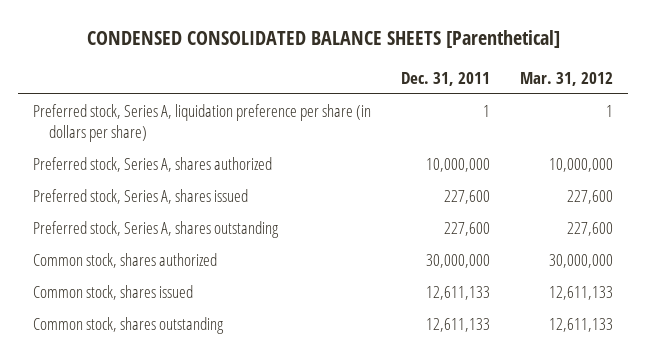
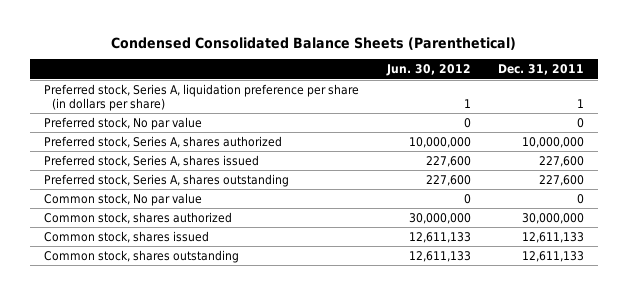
[86,29,560,48] CONDENSED CONSOLIDATED BALANCE SHEETS [Parenthetical] -> [111,36,517,50] Condensed Consolidated Balance Sheets (Parenthetical)
[519,71,613,86] Mar. 31, 2012 -> none
none -> [385,64,471,77] Jun. 30, 2012
none -> [43,116,202,130] Preferred stock, No par value
none -> [43,192,202,206] Common stock, No par value

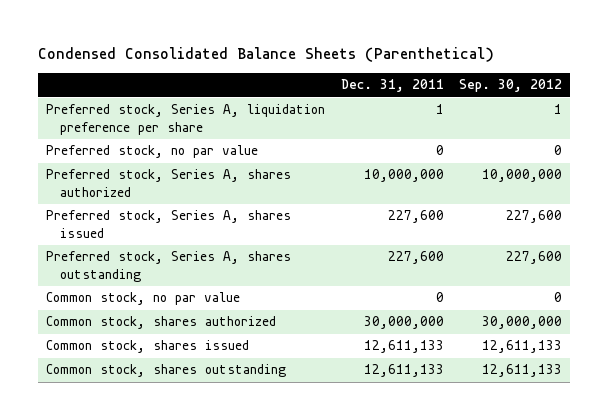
[385,64,471,77] Jun. 30, 2012 -> none
none -> [459,79,563,93] Sep. 30, 2012
[43,83,359,111] Preferred stock, Series A, liquidation preference per share (in dollars per share) -> [46,104,326,135] Preferred stock, Series A, liquidation preference per share
[43,116,202,130] Preferred stock, No par value -> [46,145,259,159] Preferred stock, no par value
[43,192,202,206] Common stock, No par value -> [46,292,241,306] Common stock, no par value

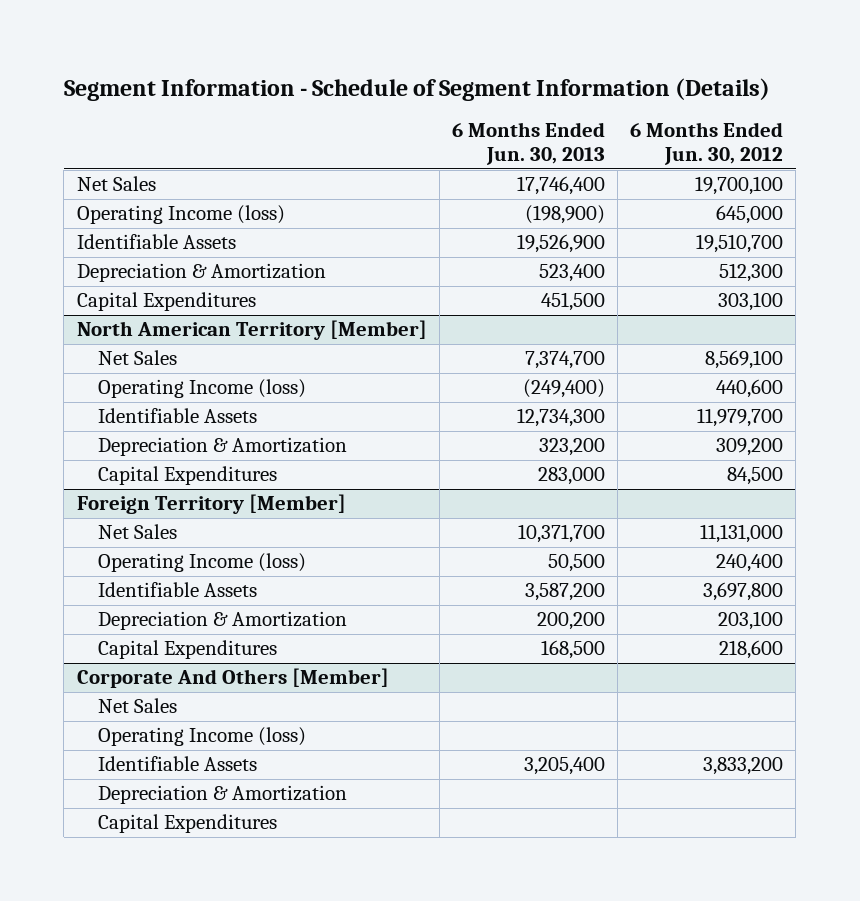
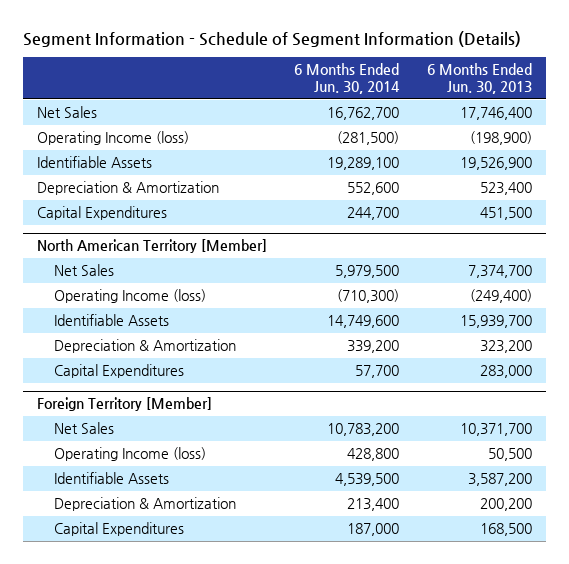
[630,122,784,166] 6 Months Ended Jun. 30, 2012 -> none
none -> [294,63,401,94] 6 Months Ended Jun. 30, 2014
[516,408,605,428] 12,734,300 -> [460,315,533,329] 15,939,700
[76,668,389,689] Corporate And Others [Member] -> none
[98,698,178,714] Net Sales -> none
[98,727,307,747] Operating Income (loss) -> none
[98,756,258,772] Identifiable Assets -> none
[98,785,348,805] Depreciation & Amortization -> none
[98,814,278,834] Capital Expenditures -> none

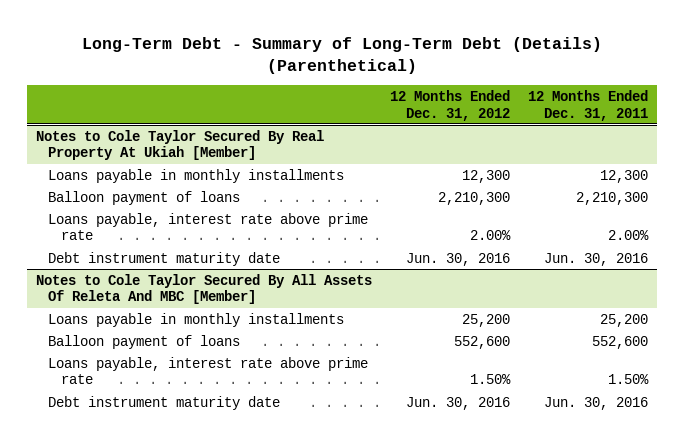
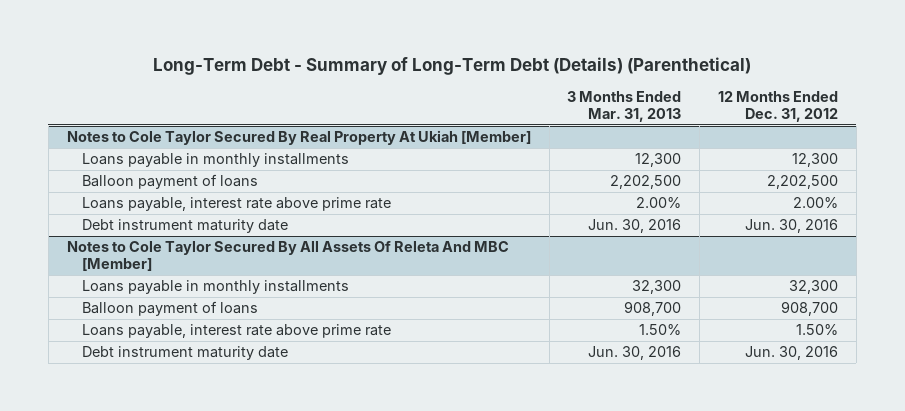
[528,89,649,121] 12 Months Ended Dec. 31, 2011 -> none
none -> [567,90,682,123] 3 Months Ended Mar. 31, 2013
[438,191,511,205] 2,210,300 -> [767,175,839,190] 2,202,500
[462,313,511,327] 25,200 -> [789,280,839,295] 32,300
[454,335,511,349] 552,600 -> [781,301,839,317] 908,700

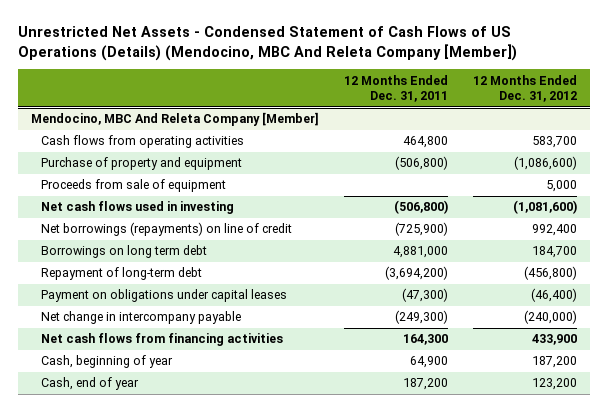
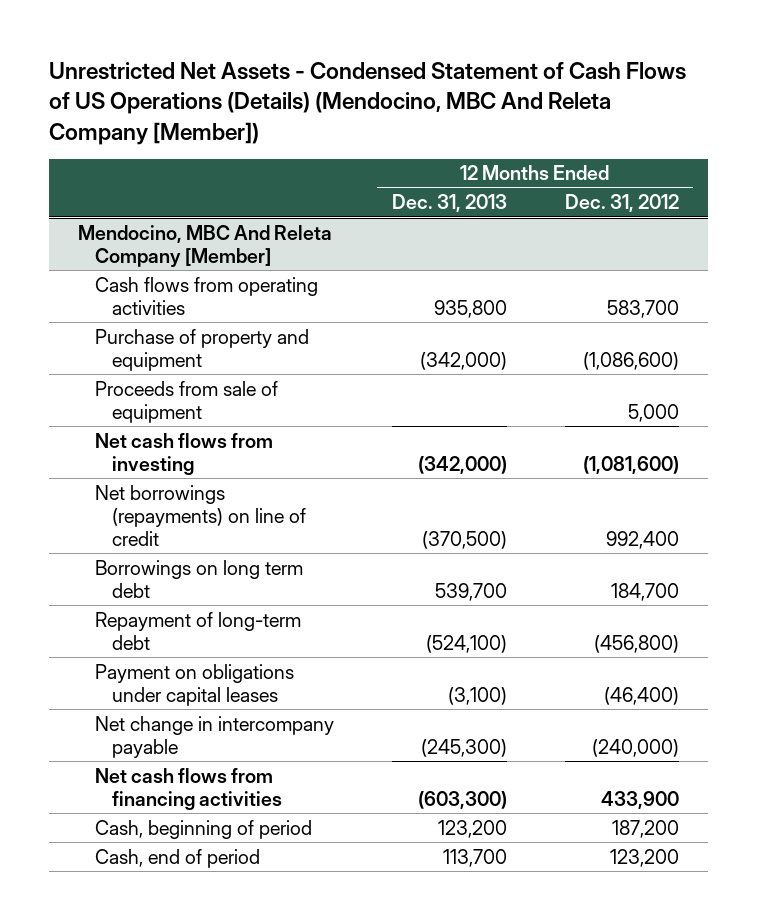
[344,74,449,103] 12 Months Ended Dec. 31, 2011 -> none
none -> [391,194,507,213] Dec. 31, 2013
[40,201,234,215] Net cash flows used in investing -> [94,432,273,475] Net cash flows from investing
[40,355,173,369] Cash, beginning of year -> [94,819,312,839] Cash, beginning of period
[40,377,139,391] Cash, end of year -> [94,848,260,868] Cash, end of period

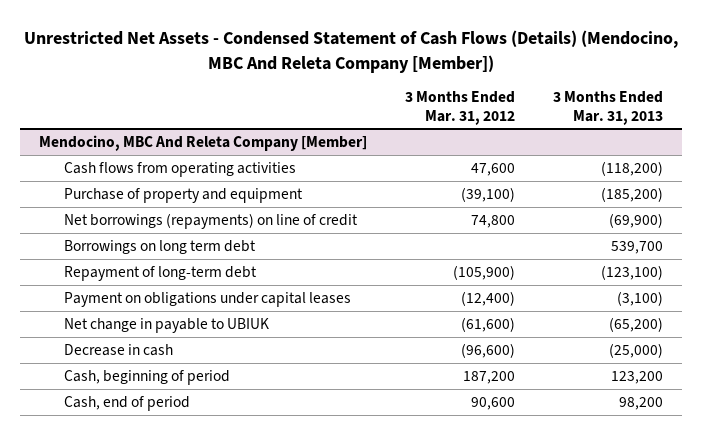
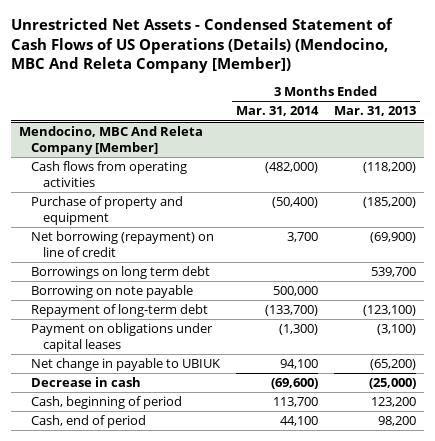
[24,30,679,73] Unrestricted Net Assets - Condensed Statement of Cash Flows (Details) (Mendocino, MBC And Releta Company [Member]) -> [11,18,394,74] Unrestricted Net Assets - Condensed Statement of Cash Flows of US Operations (Details) (Mendocino, MBC And Releta Company [Member])
[405,91,516,125] 3 Months Ended Mar. 31, 2012 -> none
none -> [235,106,319,117] Mar. 31, 2014
[63,213,358,230] Net borrowings (repayments) on line of credit -> [30,231,214,258] Net borrowing (repayment) on line of credit
none -> [30,285,193,299] Borrowing on note payable

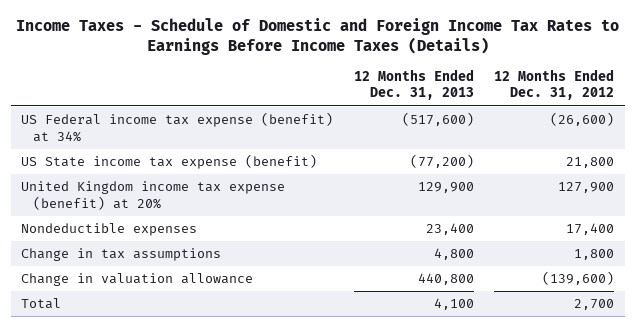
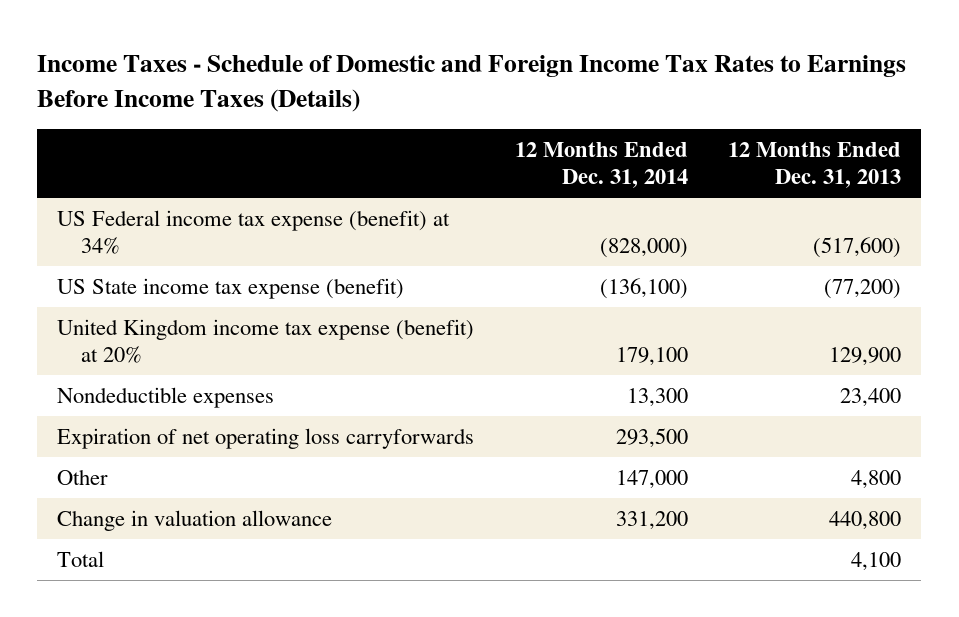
[494,68,615,101] 12 Months Ended Dec. 31, 2012 -> none
none -> [514,141,688,189] 12 Months Ended Dec. 31, 2014
[21,248,222,262] Change in tax assumptions -> none
none -> [57,427,475,449] Expiration of net operating loss carryforwards
none -> [57,468,109,485] Other

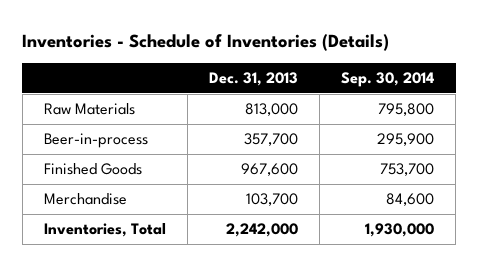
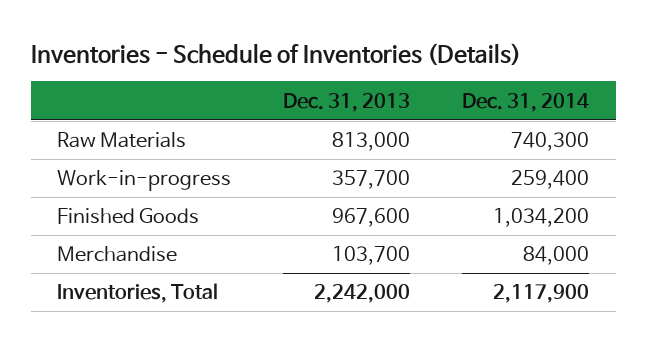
[341,72,435,88] Sep. 30, 2014 -> none
none -> [462,92,590,112] Dec. 31, 2014
[43,133,148,149] Beer-in-process -> [57,170,232,192] Work-in-progress

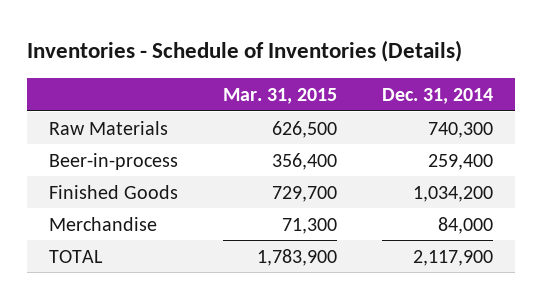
[283,92,411,112] Dec. 31, 2013 -> none
none -> [222,87,337,104] Mar. 31, 2015
[57,170,232,192] Work-in-progress -> [49,152,179,170] Beer-in-process
[57,283,219,304] Inventories, Total -> [49,249,104,263] TOTAL

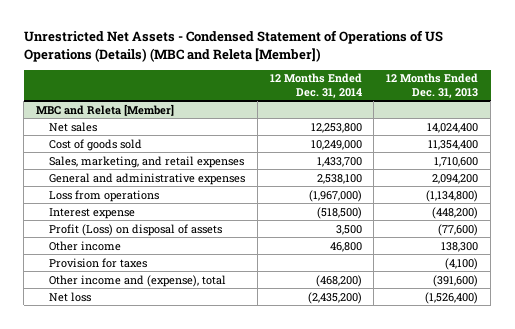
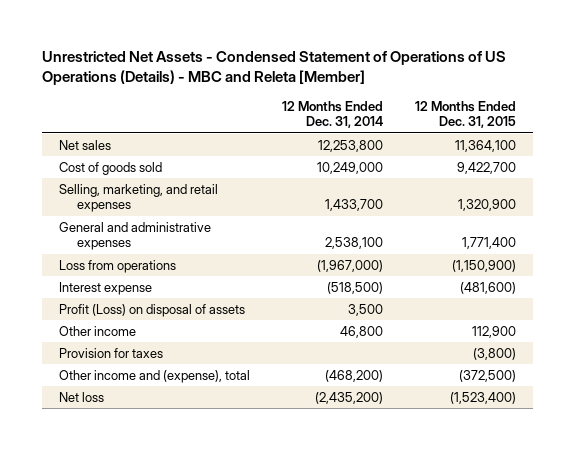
[23,30,443,62] Unrestricted Net Assets - Condensed Statement of Operations of US Operations (Details) (MBC and Releta [Member]) -> [42,51,507,86] Unrestricted Net Assets - Condensed Statement of Operations of US Operations (Details) - MBC and Releta [Member]
[386,73,479,98] 12 Months Ended Dec. 31, 2013 -> none
none -> [415,100,517,129] 12 Months Ended Dec. 31, 2015
[36,103,175,116] MBC and Releta [Member] -> none
[48,155,244,168] Sales, marketing, and retail expenses -> [58,183,218,213] Selling, marketing, and retail expenses

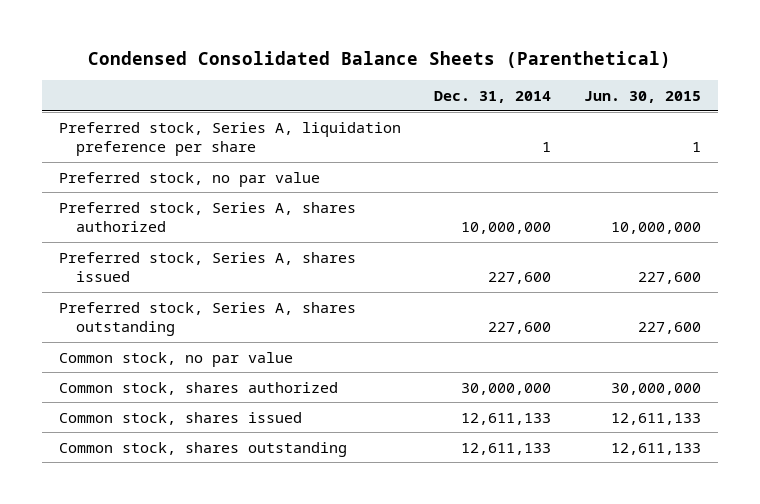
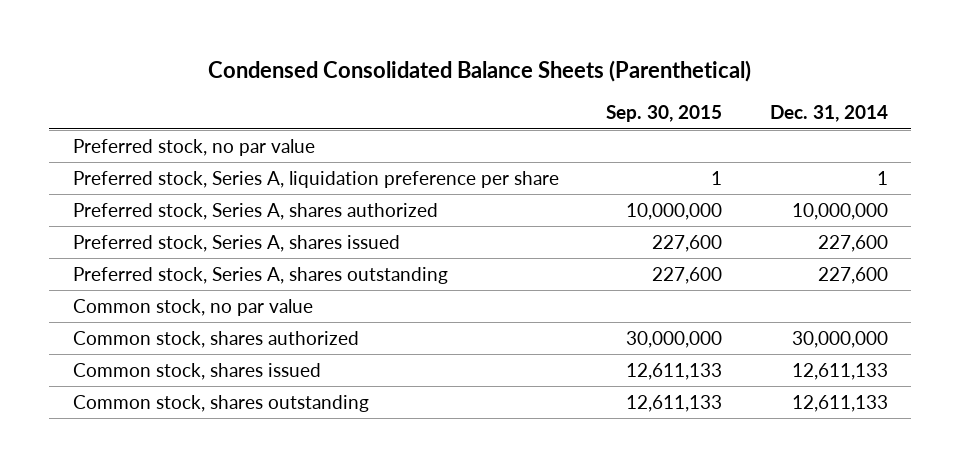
[584,91,702,104] Jun. 30, 2015 -> none
none -> [606,105,723,123] Sep. 30, 2015
[58,121,401,157] Preferred stock, Series A, liquidation preference per share -> [72,170,559,188] Preferred stock, Series A, liquidation preference per share

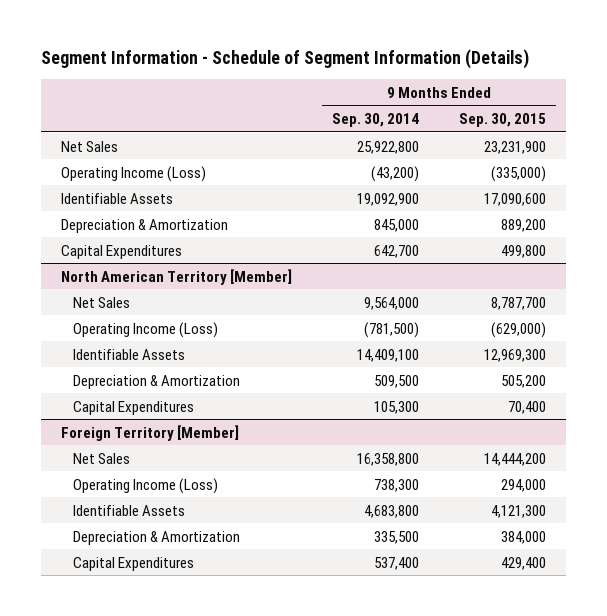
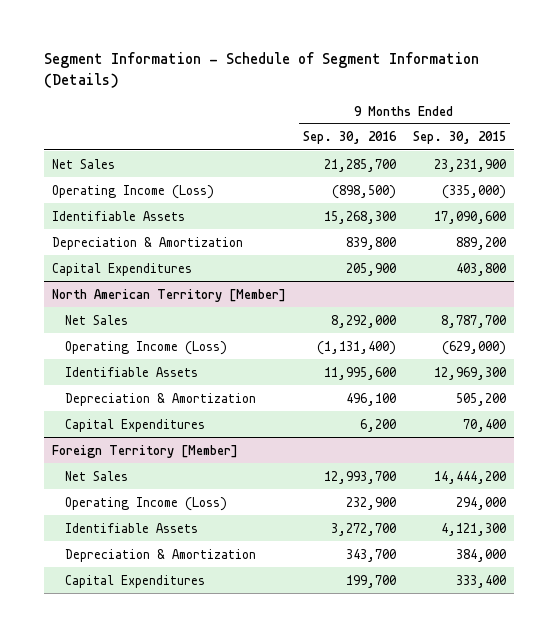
[331,112,419,127] Sep. 30, 2014 -> none
none -> [302,131,397,145] Sep. 30, 2016
[501,244,547,258] 499,800 -> [455,262,506,276] 403,800
[501,556,547,570] 429,400 -> [455,574,506,588] 333,400

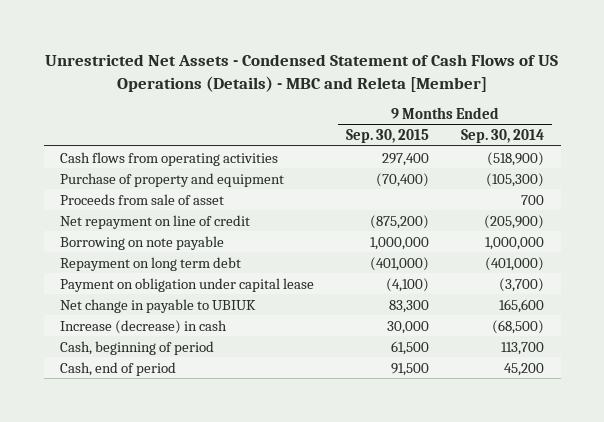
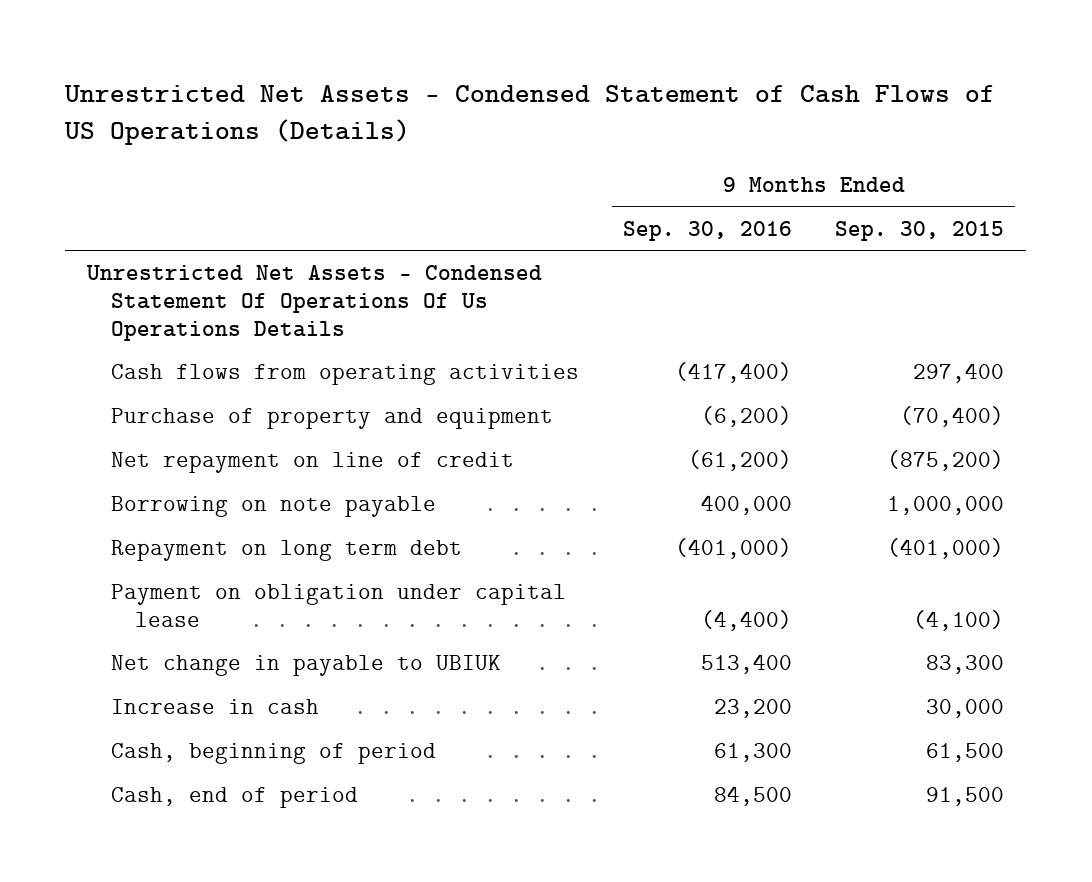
[45,54,559,93] Unrestricted Net Assets - Condensed Statement of Cash Flows of US Operations (Details) - MBC and Releta [Member] -> [64,85,996,146] Unrestricted Net Assets - Condensed Statement of Cash Flows of US Operations (Details)
[461,129,545,144] Sep. 30, 2014 -> none
none -> [622,220,792,241] Sep. 30, 2016
none -> [86,265,543,341] Unrestricted Net Assets - Condensed Statement Of Operations Of Us Operations Details
[59,193,224,205] Proceeds from sale of asset -> none
[59,319,227,334] Increase (decrease) in cash -> [110,699,319,715] Increase in cash

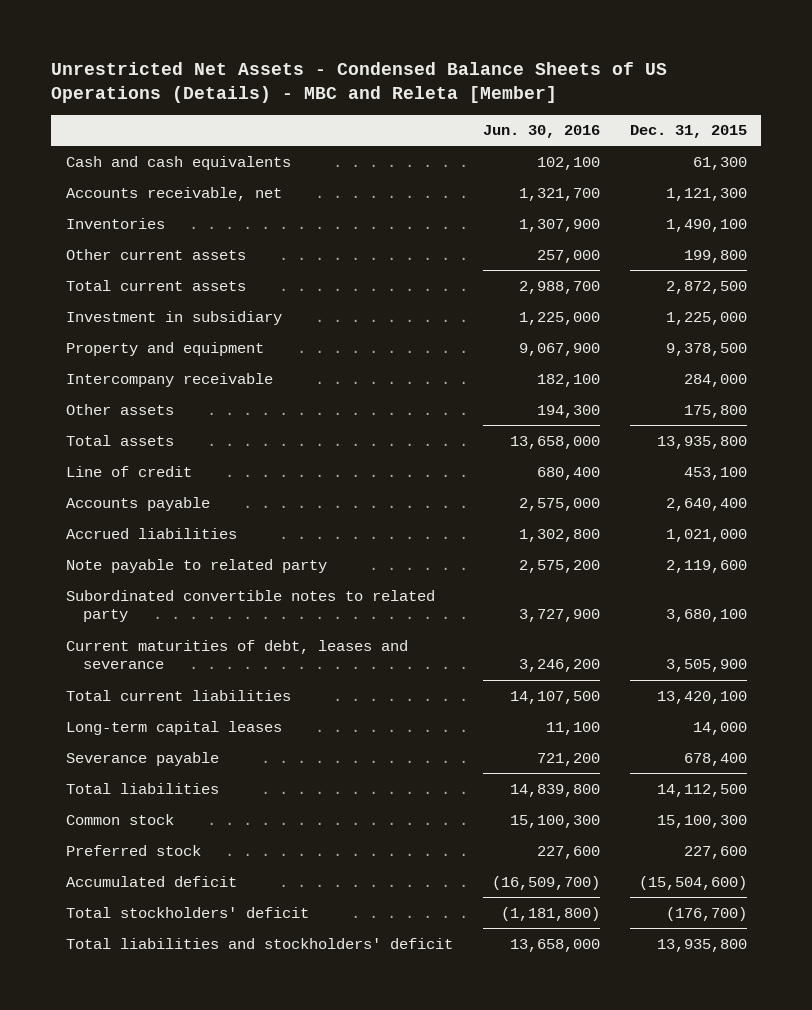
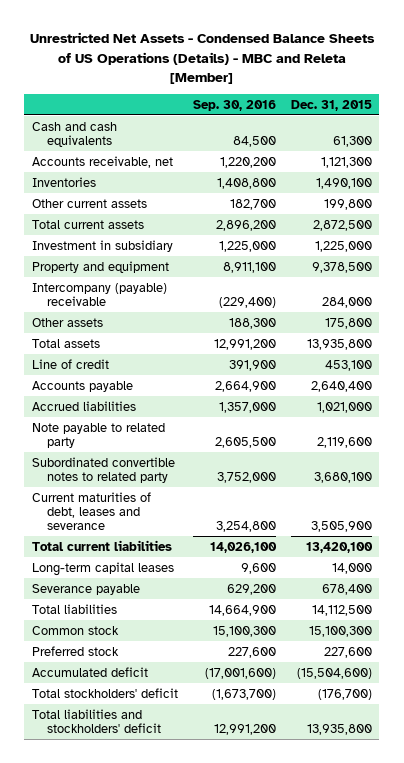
[482,125,600,139] Jun. 30, 2016 -> none
none -> [192,99,276,111] Sep. 30, 2016
[65,372,273,387] Intercompany receivable -> [31,282,167,306] Intercompany (payable) receivable

